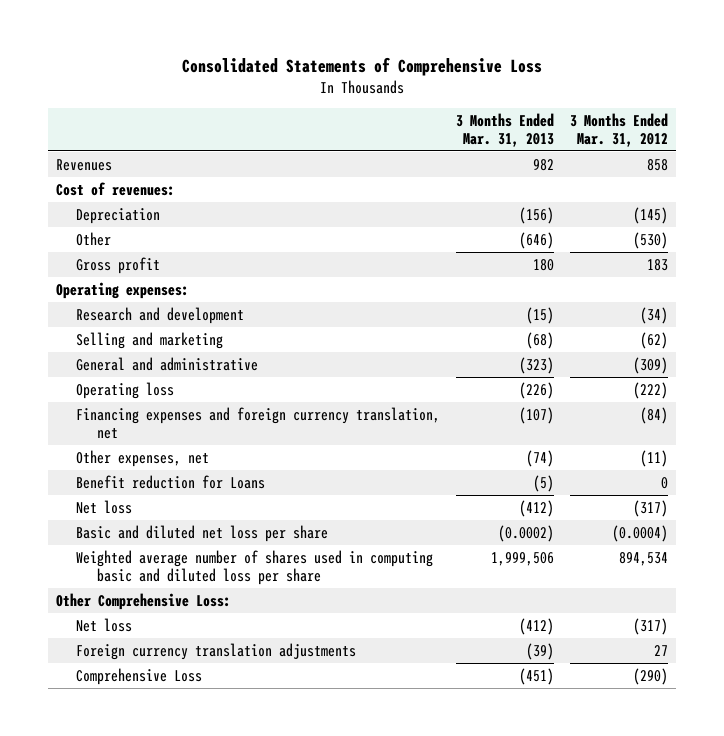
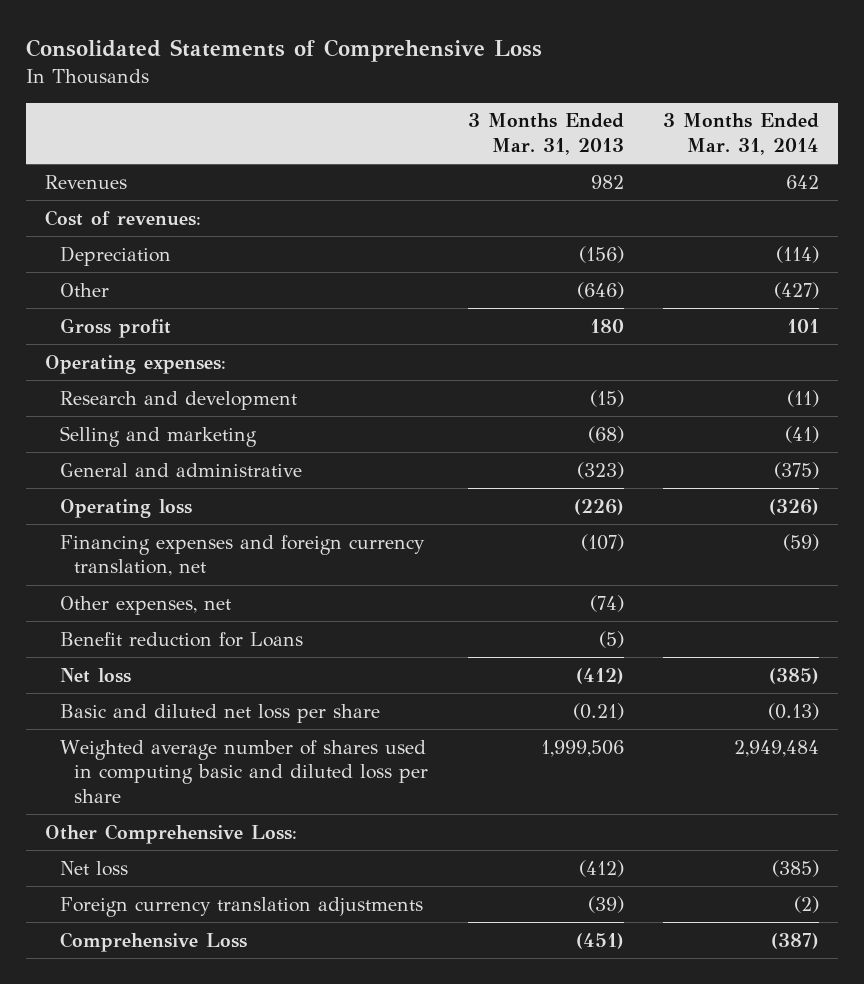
[569,112,668,147] 3 Months Ended Mar. 31, 2012 -> none
none -> [662,113,819,156] 3 Months Ended Mar. 31, 2014
[498,524,555,542] (0.0002) -> [572,702,624,720] (0.21)

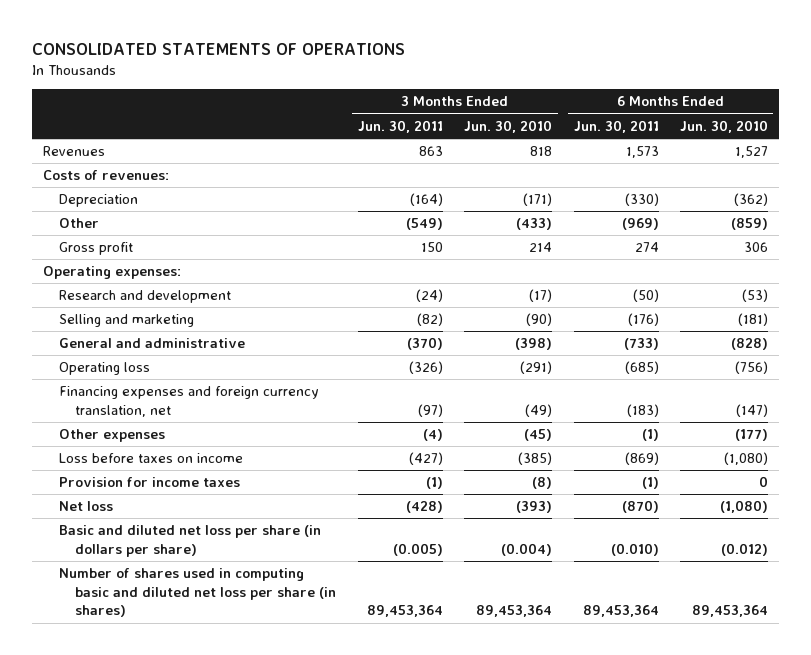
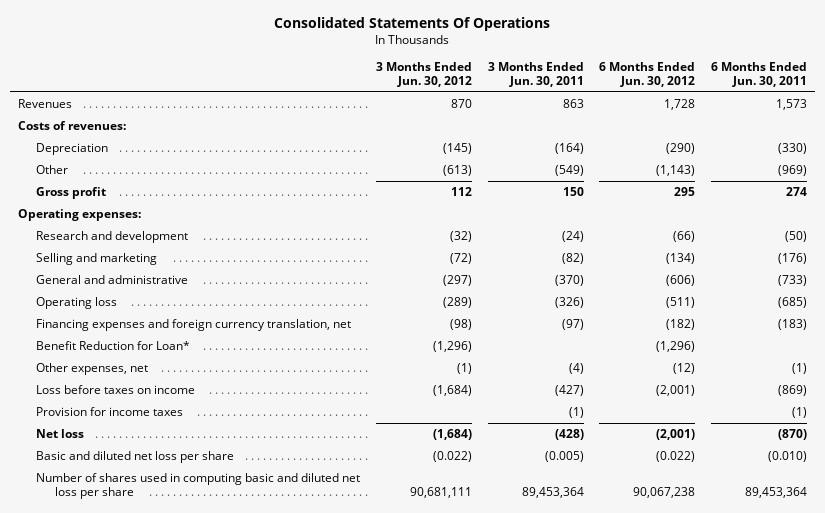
[31,42,405,55] CONSOLIDATED STATEMENTS OF OPERATIONS -> [274,17,551,32] Consolidated Statements Of Operations
[464,119,553,133] Jun. 30, 2010 -> none
[680,119,769,133] Jun. 30, 2010 -> none
none -> [376,61,473,87] 3 Months Ended Jun. 30, 2012
none -> [599,61,696,87] 6 Months Ended Jun. 30, 2012
none -> [36,341,191,351] Benefit Reduction for Loan*
[58,429,165,443] Other expenses -> [36,363,149,376] Other expenses, net
[58,525,321,557] Basic and diluted net loss per share (in dollars per share) -> [36,451,235,464] Basic and diluted net loss per share
[58,568,337,618] Number of shares used in computing basic and diluted net loss per share (in shares) -> [36,473,361,500] Number of shares used in computing basic and diluted net loss per share

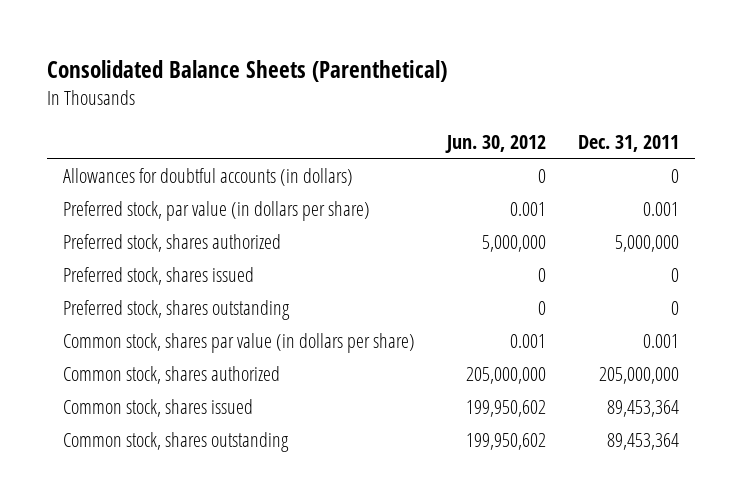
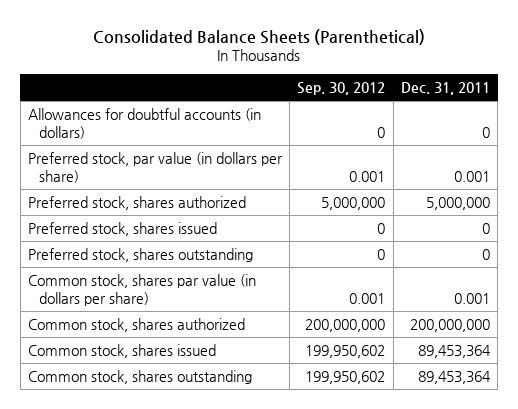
[445,134,547,153] Jun. 30, 2012 -> none
none -> [297,81,386,95] Sep. 30, 2012
[599,366,680,384] 205,000,000 -> [409,318,490,332] 200,000,000

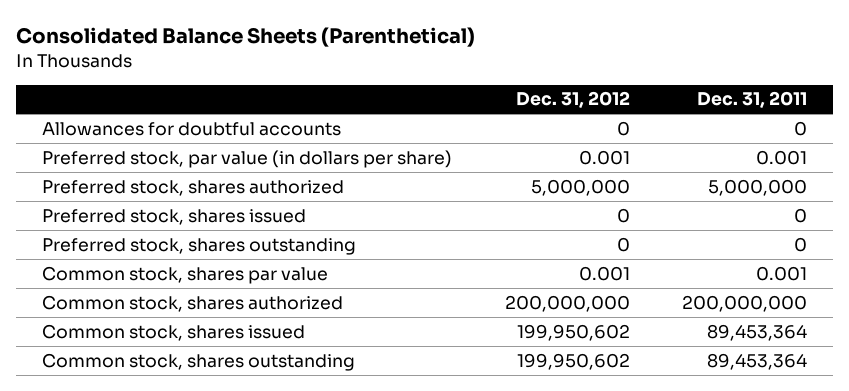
[297,81,386,95] Sep. 30, 2012 -> none
none -> [515,91,630,109] Dec. 31, 2012
[27,107,261,139] Allowances for doubtful accounts (in dollars) -> [42,121,342,136] Allowances for doubtful accounts
[27,273,256,306] Common stock, shares par value (in dollars per share) -> [42,265,329,284] Common stock, shares par value

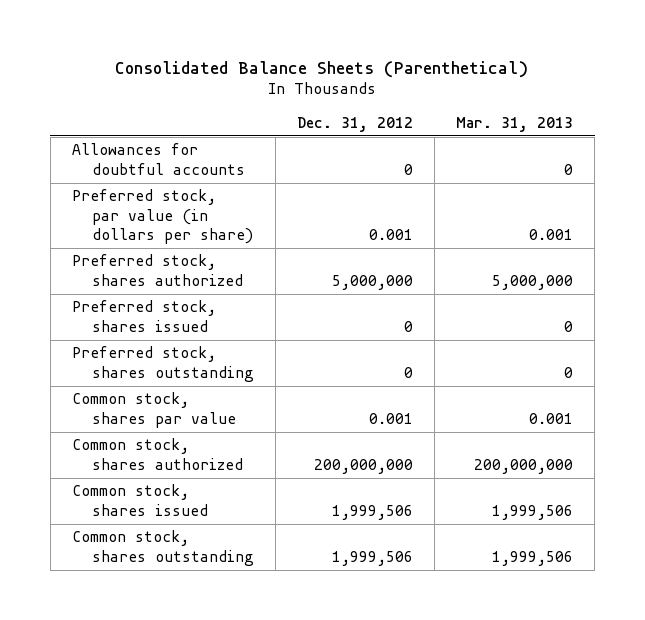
[696,91,807,109] Dec. 31, 2011 -> none
none -> [456,117,574,133] Mar. 31, 2013
[516,323,630,341] 199,950,602 -> [332,504,414,520] 1,999,506
[516,352,630,370] 199,950,602 -> [332,550,414,566] 1,999,506

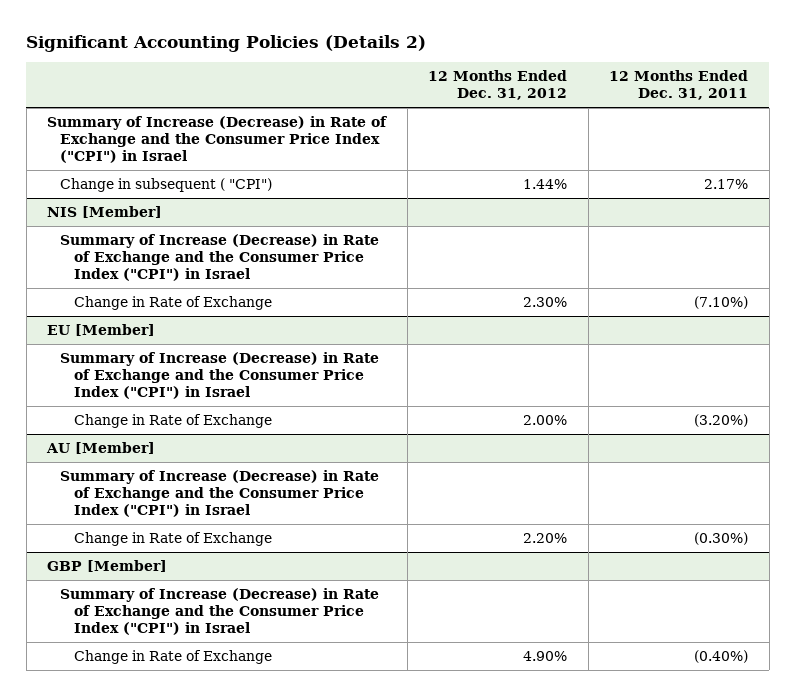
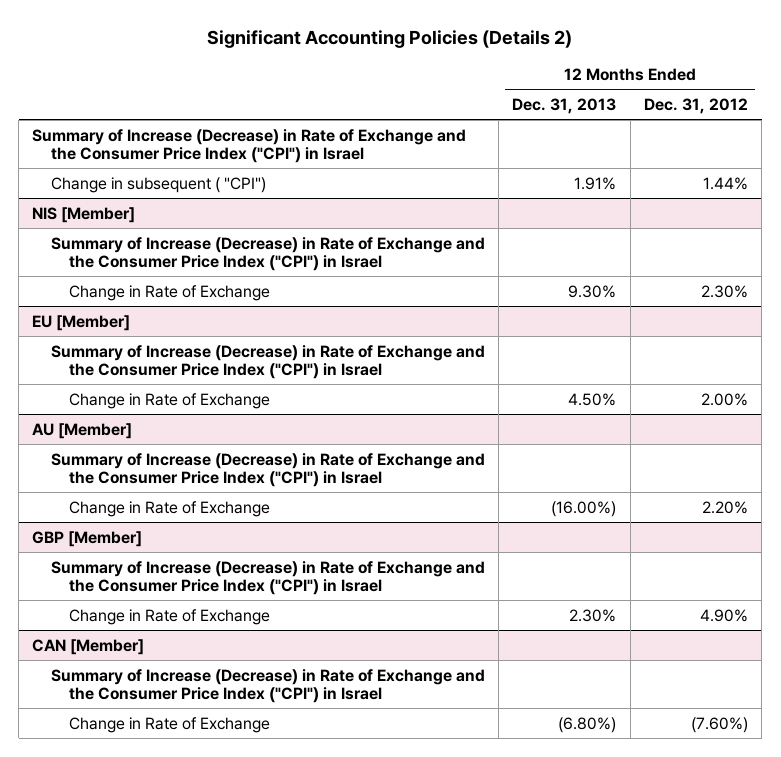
[609,70,749,101] 12 Months Ended Dec. 31, 2011 -> none
none -> [512,98,617,115] Dec. 31, 2013
none -> [32,638,145,655] CAN [Member]
none -> [50,668,485,704] Summary of Increase (Decrease) in Rate of Exchange and the Consumer Price Index ("CPI") in Israel
none -> [68,716,270,733] Change in Rate of Exchange

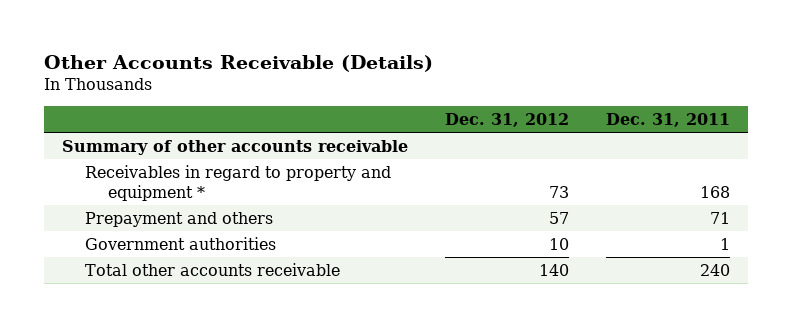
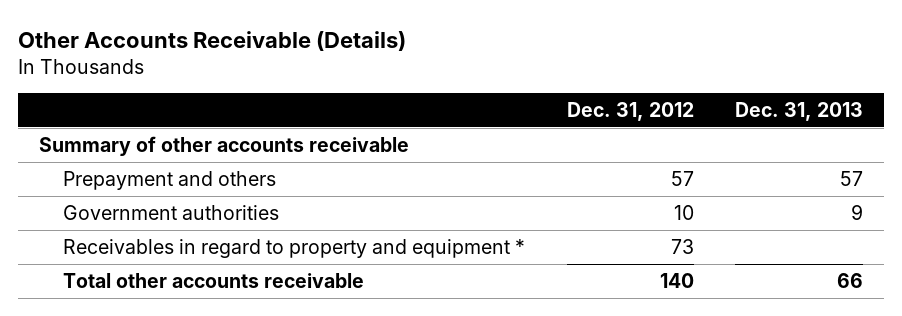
[605,113,730,128] Dec. 31, 2011 -> none
none -> [735,102,864,122] Dec. 31, 2013
[85,164,392,201] Receivables in regard to property and equipment * -> [62,238,525,258] Receivables in regard to property and equipment *

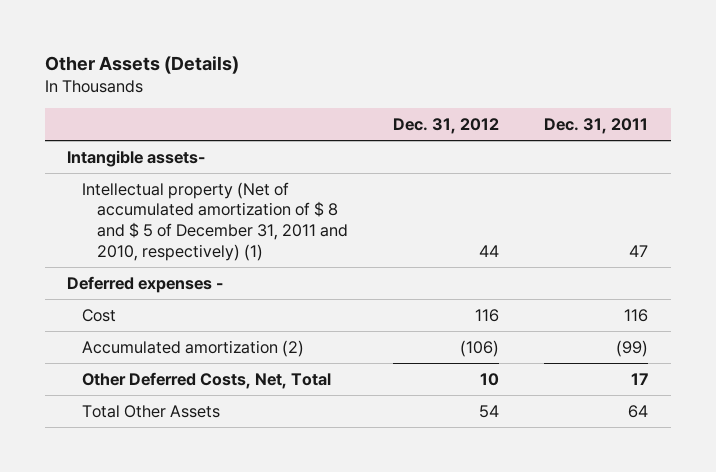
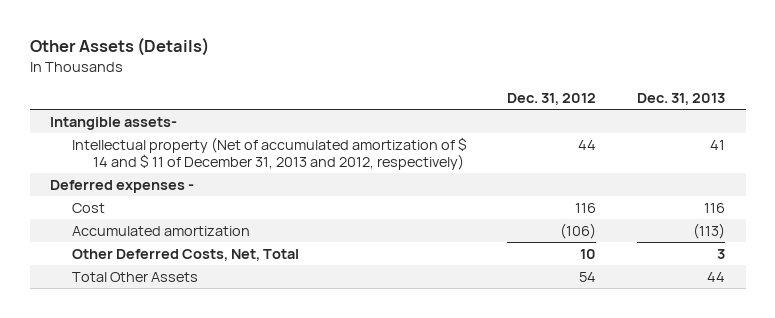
[544,117,649,134] Dec. 31, 2011 -> none
none -> [637,93,726,106] Dec. 31, 2013
[82,181,349,261] Intellectual property (Net of accumulated amortization of $ 8 and $ 5 of December 31, 2011 and 2010, respectively) (1) -> [71,136,467,171] Intellectual property (Net of accumulated amortization of $ 14 and $ 11 of December 31, 2013 and 2012, respectively)
[82,339,305,357] Accumulated amortization (2) -> [71,225,250,236] Accumulated amortization

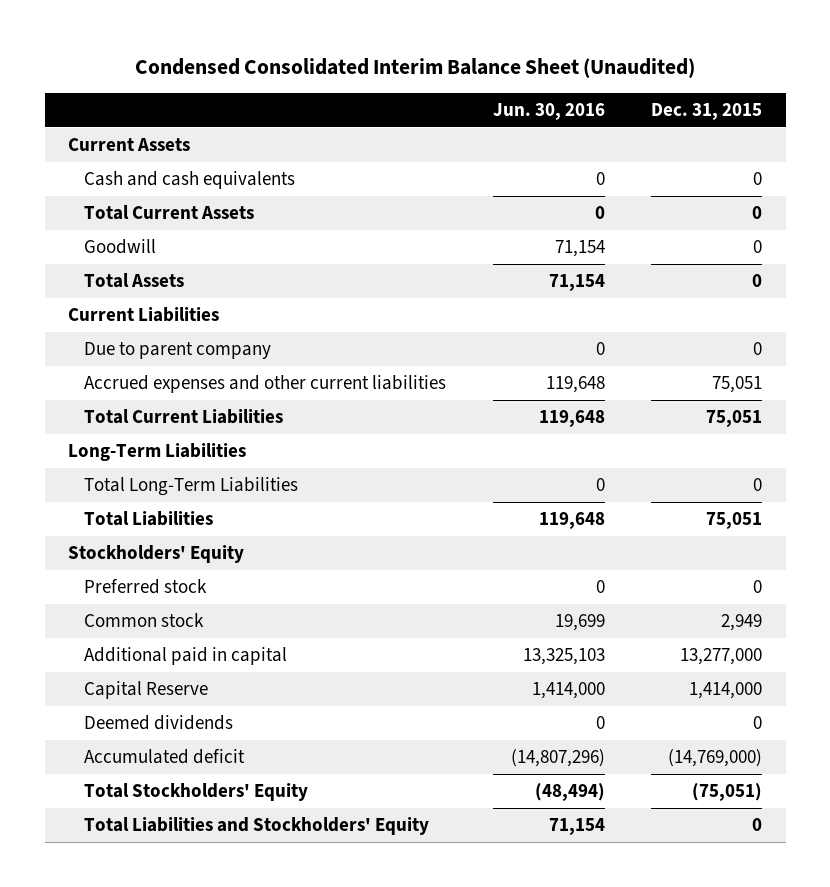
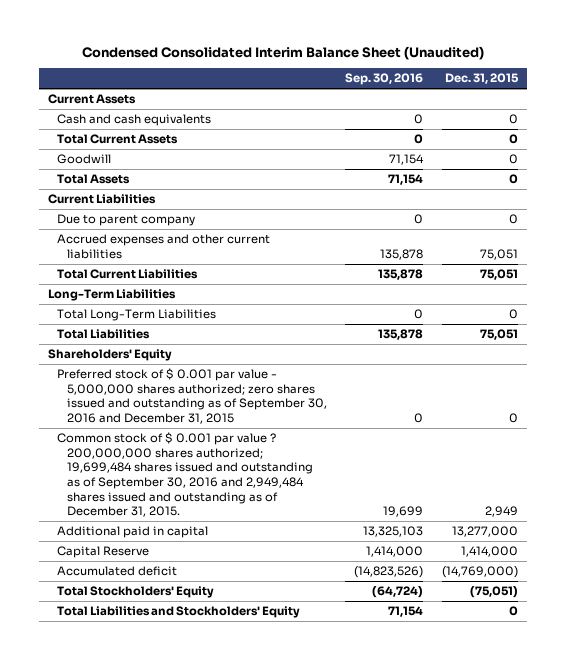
[492,102,605,120] Jun. 30, 2016 -> none
none -> [345,73,424,86] Sep. 30, 2016
[67,545,244,564] Stockholders' Equity -> [47,349,172,362] Shareholders' Equity
[84,579,208,595] Preferred stock -> [57,368,328,424] Preferred stock of $ 0.001 par value - 5,000,000 shares authorized; zero shares issued and outstanding as of September 30, 2016 and December 31, 2015
[84,613,205,628] Common stock -> [57,432,314,518] Common stock of $ 0.001 par value ? 200,000,000 shares authorized; 19,699,484 shares issued and outstanding as of September 30, 2016 and 2,949,484 shares issued and outstanding as of December 31, 2015.
[84,715,234,731] Deemed dividends -> none

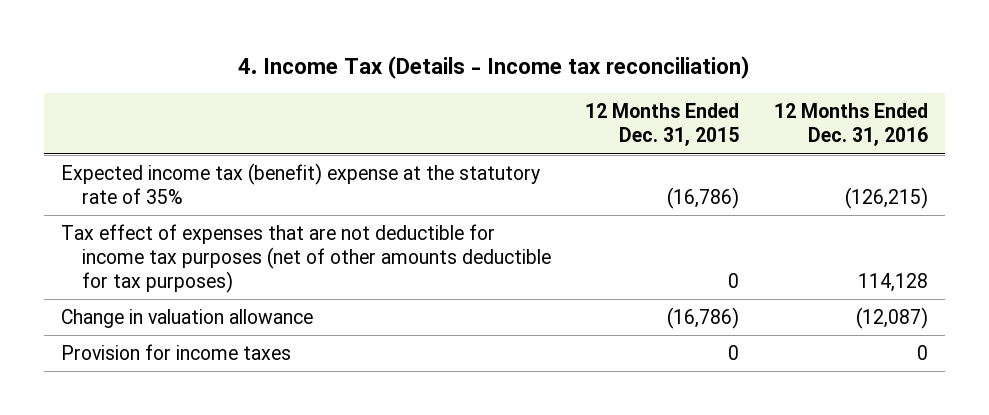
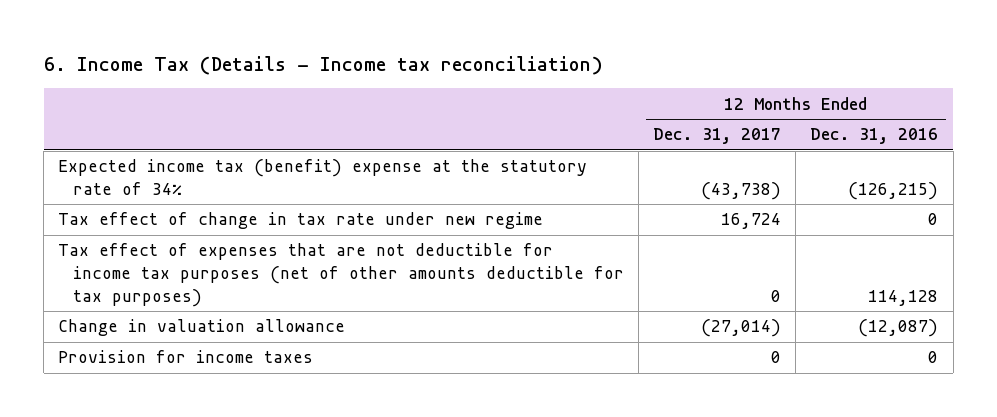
[238,56,751,80] 4. Income Tax (Details - Income tax reconciliation) -> [43,55,603,75] 6. Income Tax (Details - Income tax reconciliation)
[585,103,740,147] 12 Months Ended Dec. 31, 2015 -> none
none -> [653,128,782,145] Dec. 31, 2017
[61,162,541,205] Expected income tax (benefit) expense at the statutory rate of 35% -> [58,159,588,195] Expected income tax (benefit) expense at the statutory rate of 34%
none -> [58,212,544,230] Tax effect of change in tax rate under new regime

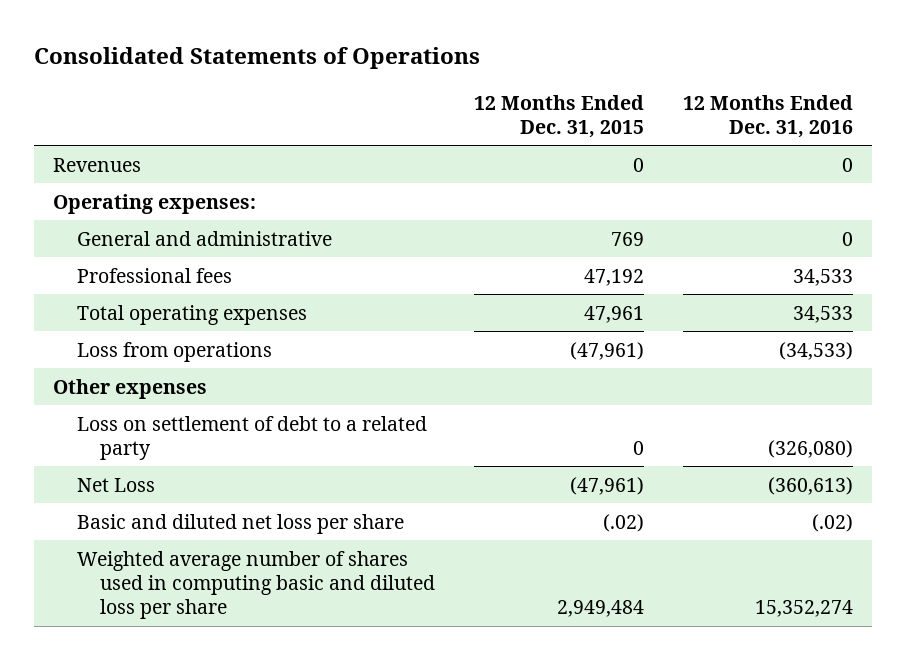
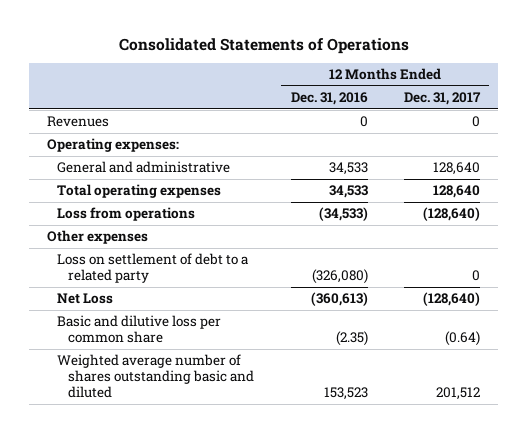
[473,94,644,139] 12 Months Ended Dec. 31, 2015 -> none
none -> [404,92,482,106] Dec. 31, 2017
[76,267,232,283] Professional fees -> none
[841,231,853,246] 0 -> [328,162,368,176] 34,533
[76,513,404,534] Basic and diluted net loss per share -> [57,315,222,344] Basic and dilutive loss per common share
[811,513,853,532] (.02) -> [335,331,368,347] (2.35)
[76,550,436,620] Weighted average number of shares used in computing basic and diluted loss per share -> [57,354,254,399] Weighted average number of shares outstanding basic and diluted
[754,600,853,618] 15,352,274 -> [323,387,368,401] 153,523

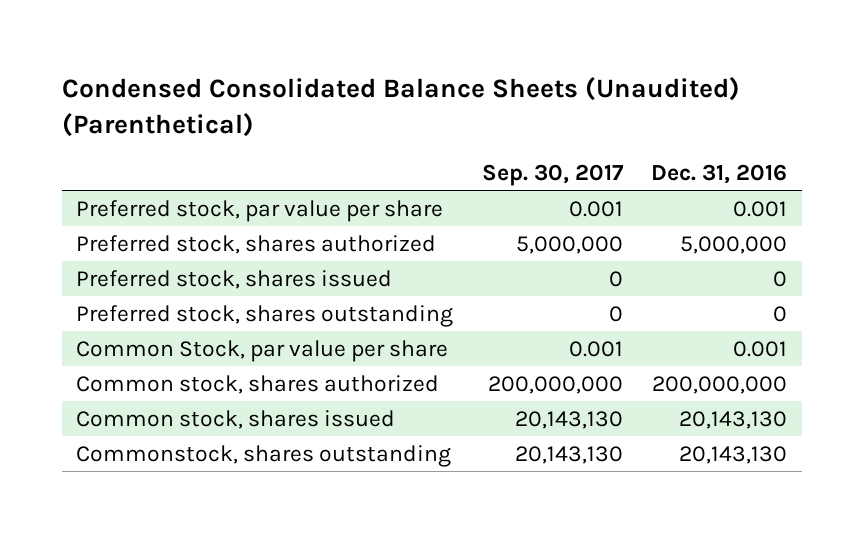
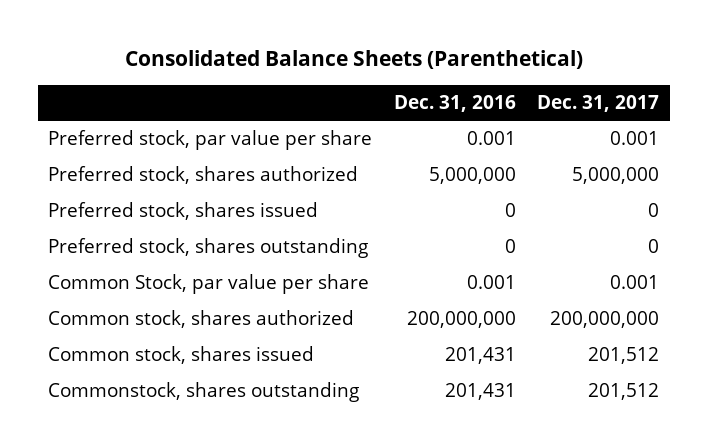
[61,77,740,137] Condensed Consolidated Balance Sheets (Unaudited) (Parenthetical) -> [124,50,583,70] Consolidated Balance Sheets (Parenthetical)
[481,164,624,187] Sep. 30, 2017 -> none
none -> [537,95,660,113] Dec. 31, 2017
[679,410,788,429] 20,143,130 -> [444,347,516,365] 201,431
[679,445,788,464] 20,143,130 -> [444,383,516,401] 201,431

